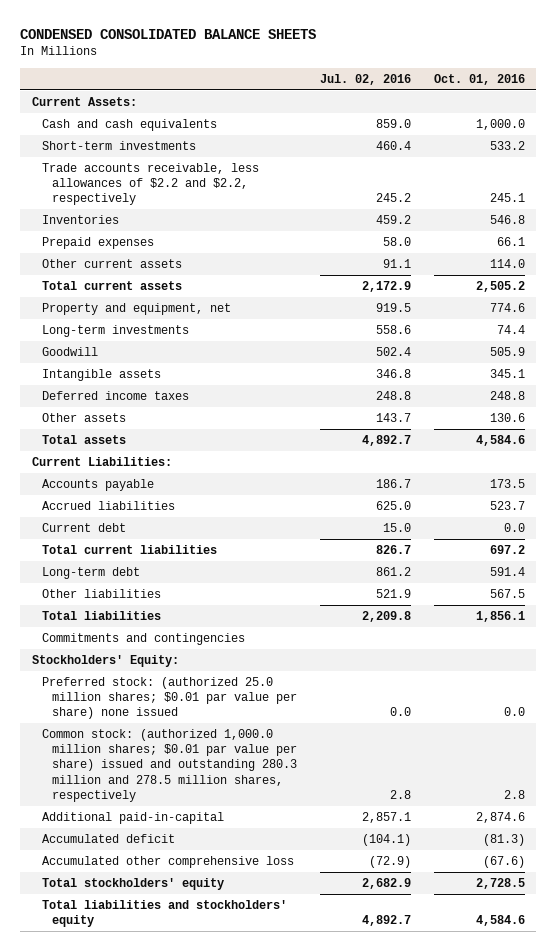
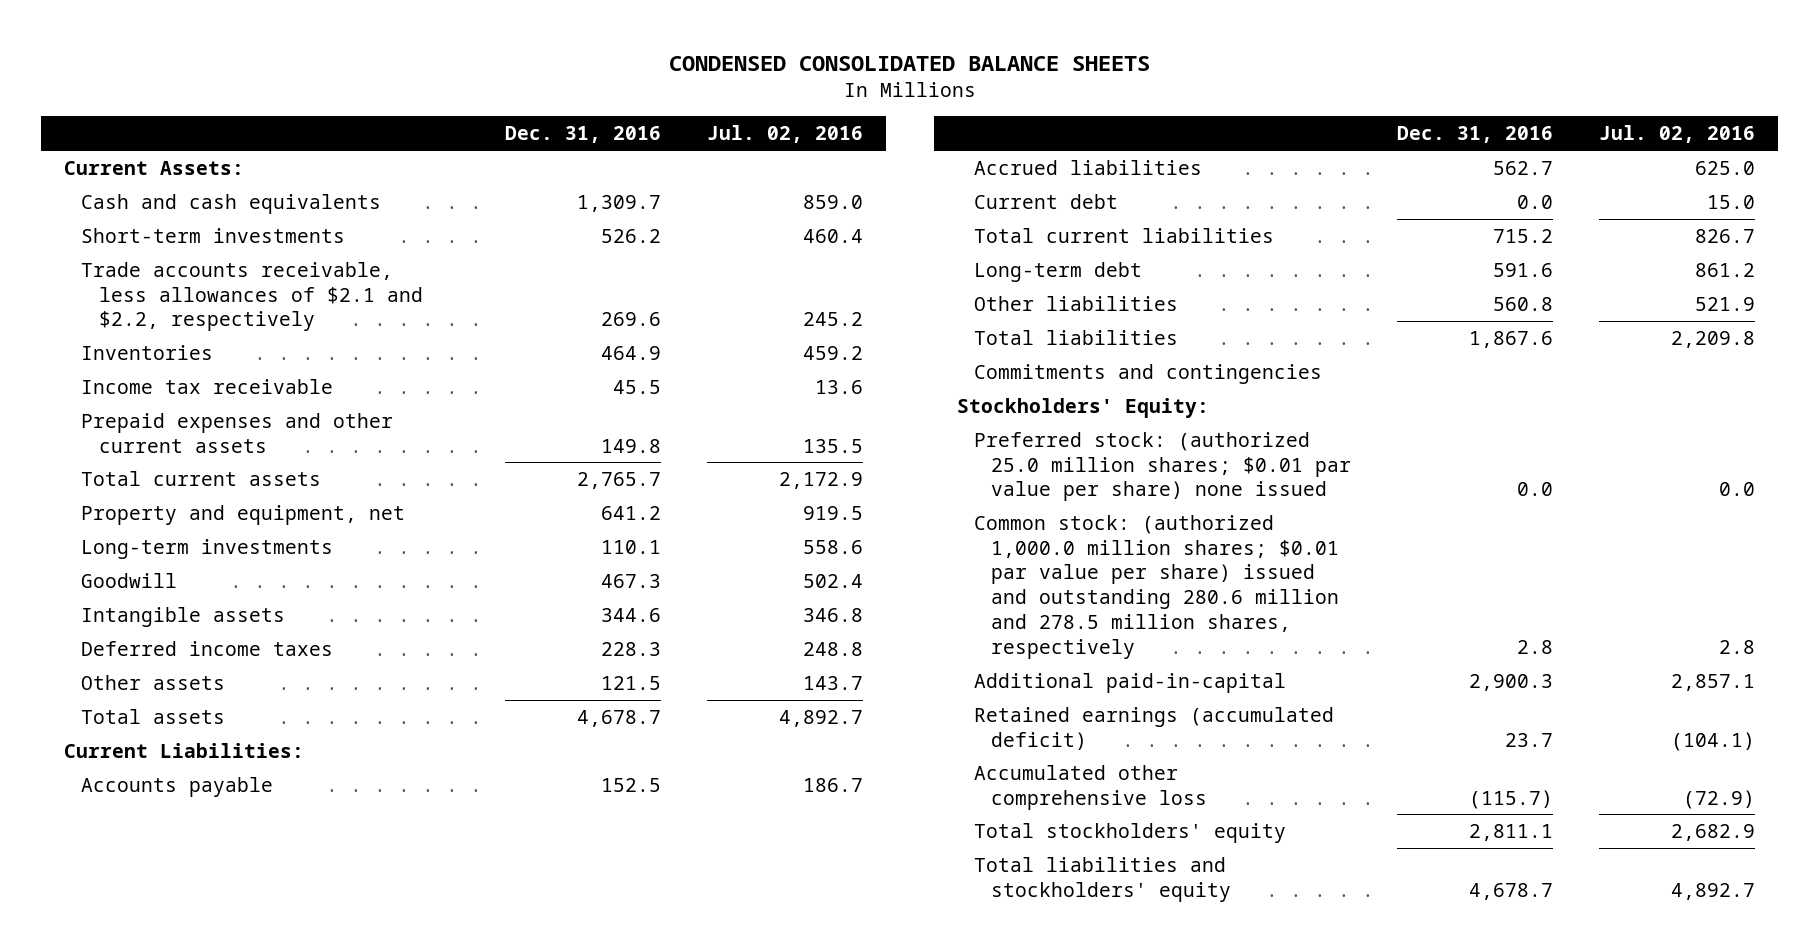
[433,73,525,85] Oct. 01, 2016 -> none
none -> [504,126,661,144] Dec. 31, 2016
[41,163,259,206] Trade accounts receivable, less allowances of $2.2 and $2.2, respectively -> [81,261,423,332] Trade accounts receivable, less allowances of $2.1 and $2.2, respectively
[41,259,182,269] Other current assets -> none
none -> [81,378,334,394] Income tax receivable
[41,237,154,250] Prepaid expenses -> [81,412,394,453] Prepaid expenses and other current assets
[382,237,411,247] 58.0 -> [802,438,863,453] 135.5
[41,729,298,802] Common stock: (authorized 1,000.0 million shares; $0.01 par value per share) issued and outstanding 280.3 million and 278.5 million shares, respectively -> [974,514,1340,659] Common stock: (authorized 1,000.0 million shares; $0.01 par value per share) issued and outstanding 280.6 million and 278.5 million shares, respectively
[41,834,175,844] Accumulated deficit -> [974,706,1335,750] Retained earnings (accumulated deficit)

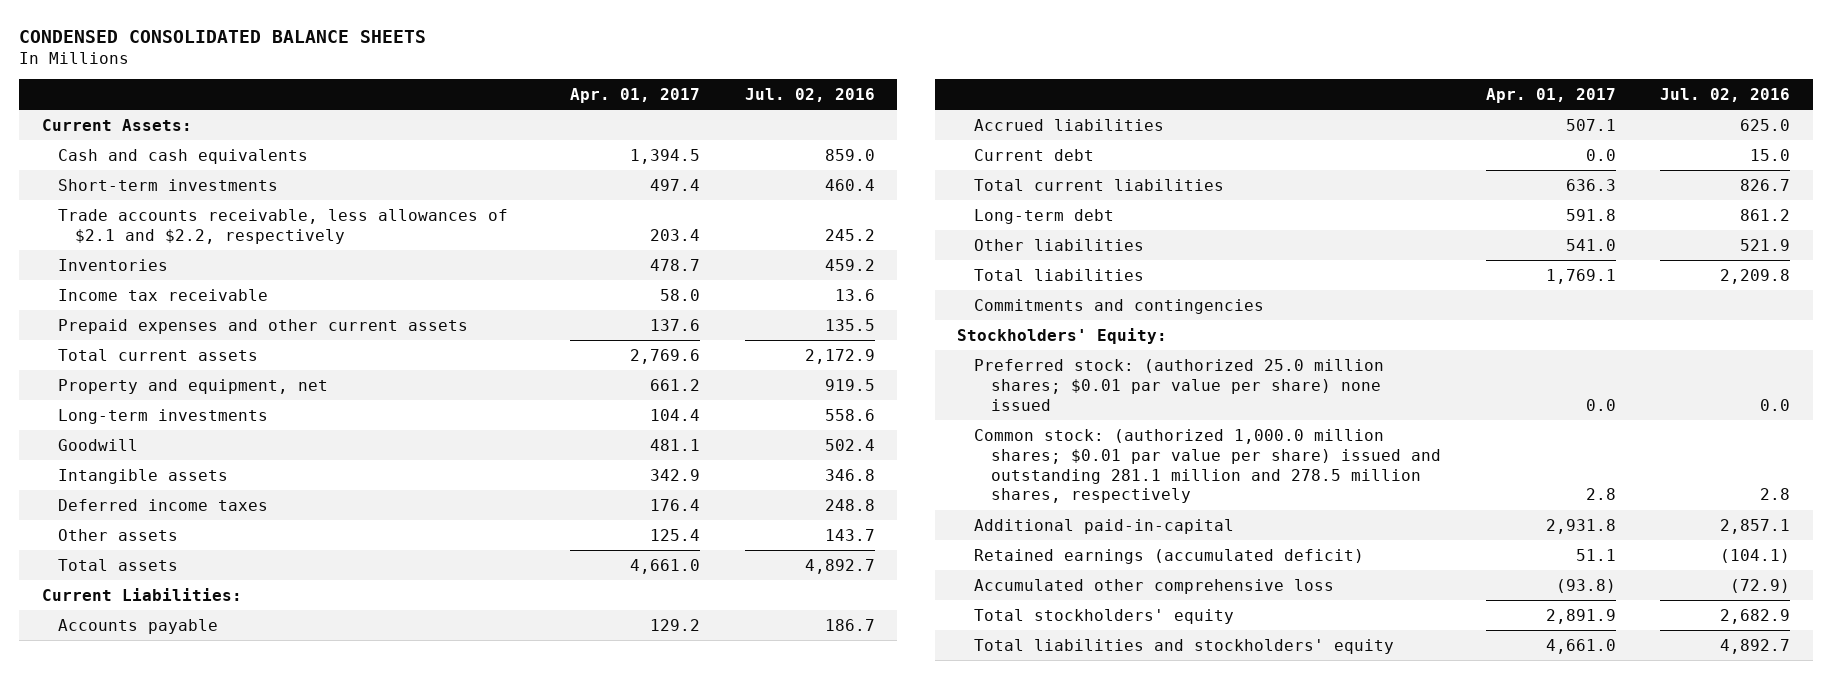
[504,126,661,144] Dec. 31, 2016 -> none
none -> [570,87,701,103] Apr. 01, 2017
[974,514,1340,659] Common stock: (authorized 1,000.0 million shares; $0.01 par value per share) issued and outstanding 280.6 million and 278.5 million shares, respectively -> [974,428,1442,504] Common stock: (authorized 1,000.0 million shares; $0.01 par value per share) issued and outstanding 281.1 million and 278.5 million shares, respectively

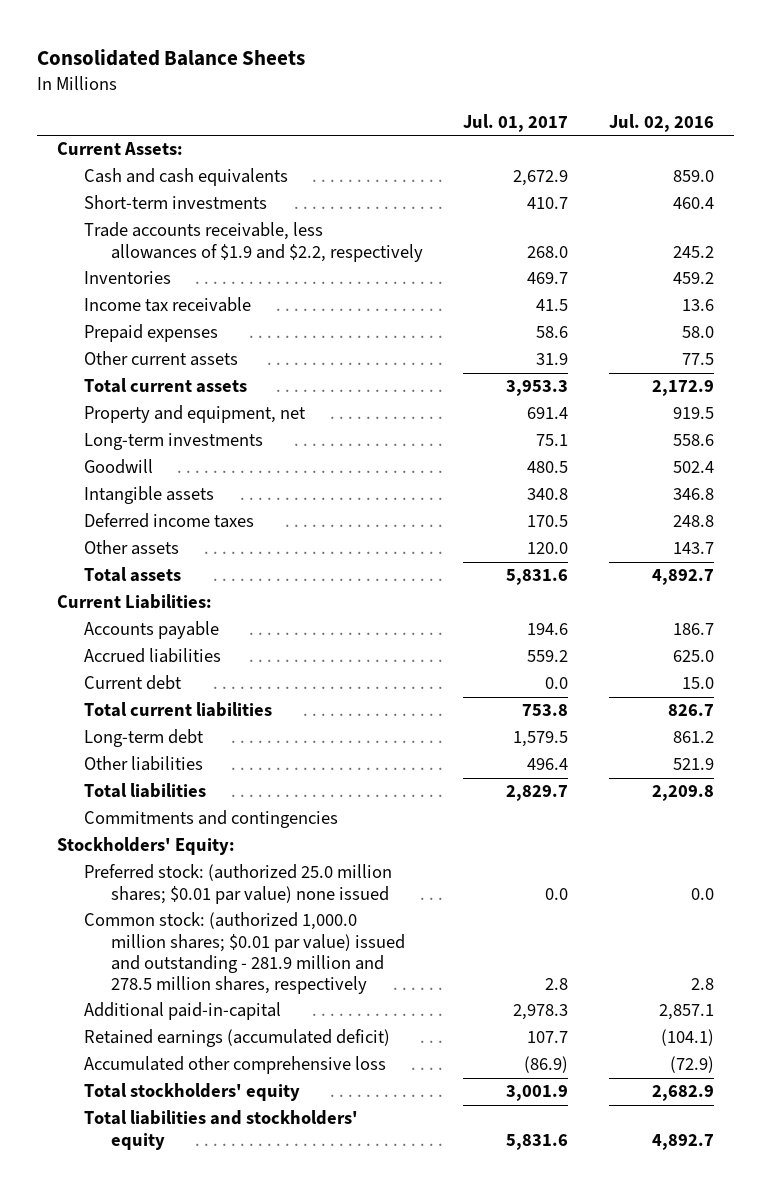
[19,29,427,43] CONDENSED CONSOLIDATED BALANCE SHEETS -> [36,49,305,67] Consolidated Balance Sheets
[570,87,701,103] Apr. 01, 2017 -> none
none -> [463,113,569,132] Jul. 01, 2017
[58,208,509,244] Trade accounts receivable, less allowances of $2.1 and $2.2, respectively -> [83,222,424,262] Trade accounts receivable, less allowances of $1.9 and $2.2, respectively
[58,318,469,334] Prepaid expenses and other current assets -> [83,324,218,343] Prepaid expenses
[824,318,875,331] 135.5 -> [681,326,714,339] 58.0
none -> [83,351,238,367] Other current assets
[974,358,1385,411] Preferred stock: (authorized 25.0 million shares; $0.01 par value per share) none issued -> [83,864,392,904] Preferred stock: (authorized 25.0 million shares; $0.01 par value) none issued
[974,428,1442,504] Common stock: (authorized 1,000.0 million shares; $0.01 par value per share) issued and outstanding 281.1 million and 278.5 million shares, respectively -> [83,912,406,995] Common stock: (authorized 1,000.0 million shares; $0.01 par value) issued and outstanding - 281.9 million and 278.5 million shares, respectively

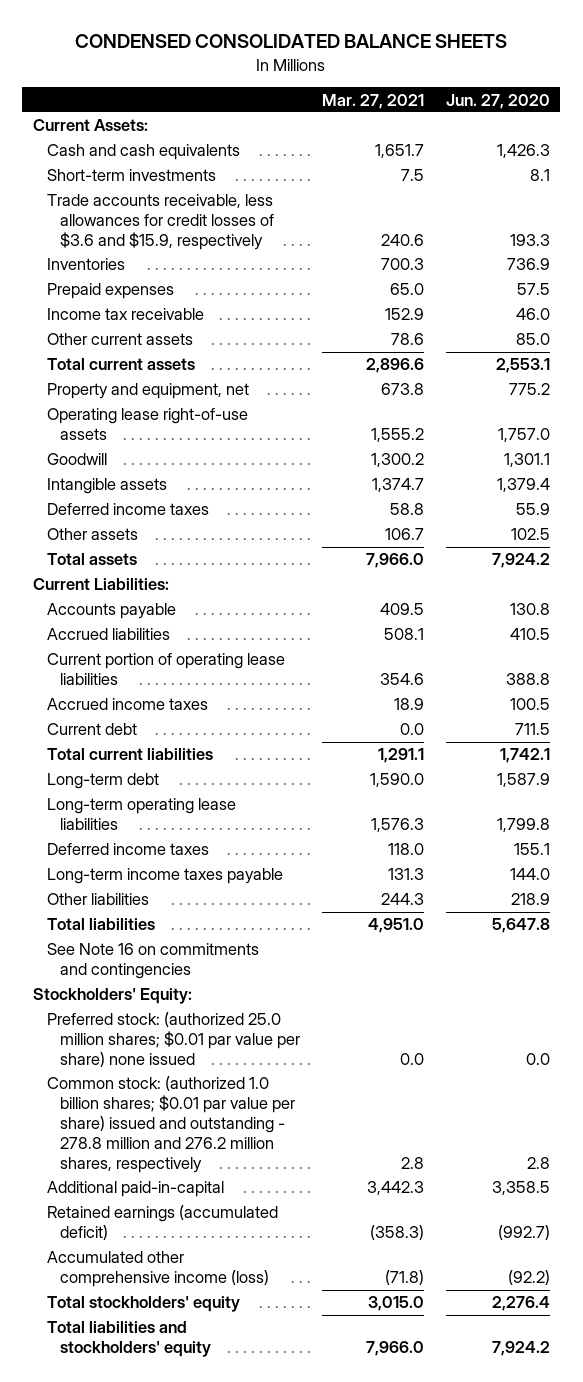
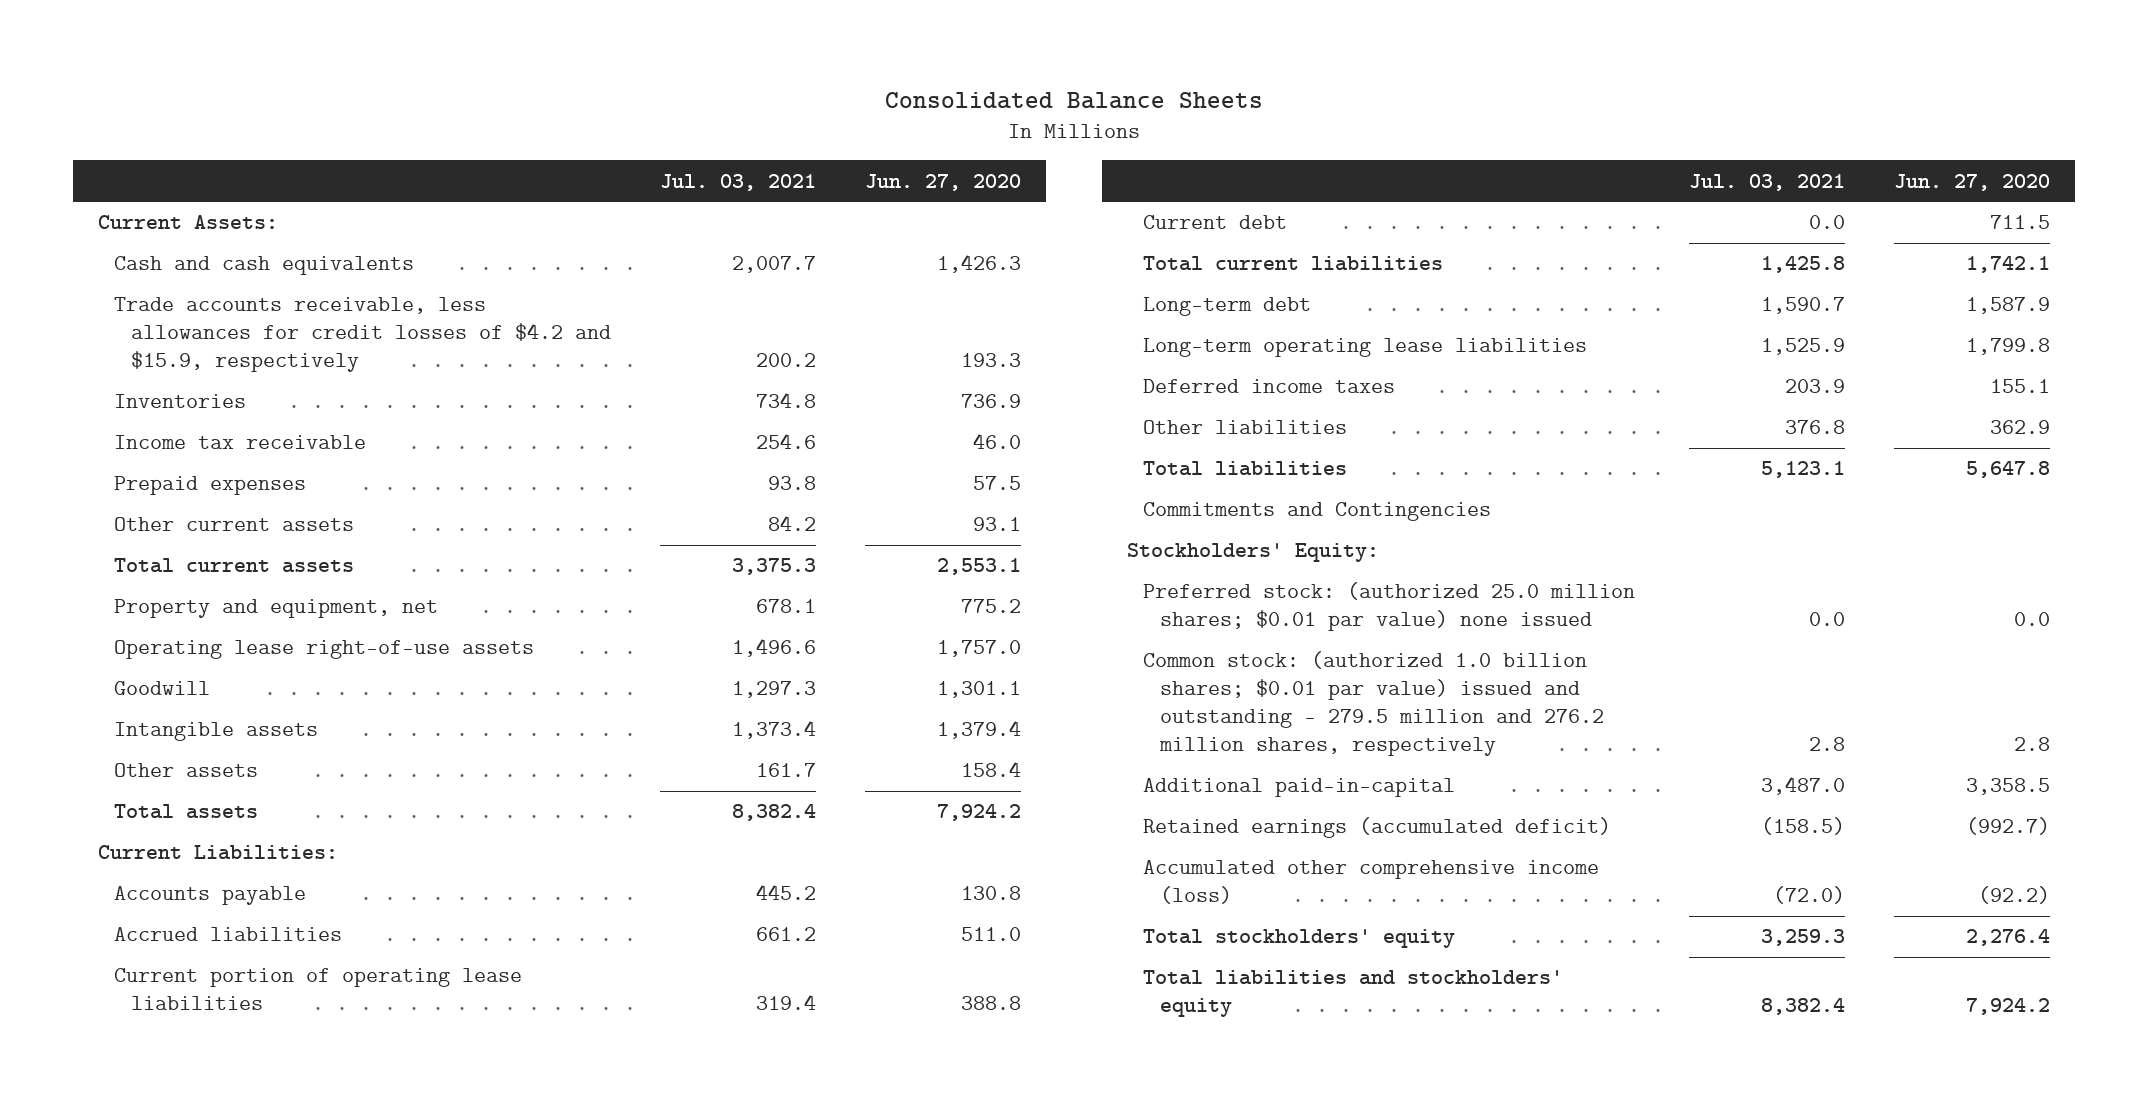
[75,34,508,49] CONDENSED CONSOLIDATED BALANCE SHEETS -> [884,91,1263,109] Consolidated Balance Sheets
[321,93,424,109] Mar. 27, 2021 -> none
none -> [660,173,817,191] Jul. 03, 2021
[46,169,216,182] Short-term investments -> none
[46,194,275,251] Trade accounts receivable, less allowances for credit losses of $3.6 and $15.9, respectively -> [114,297,611,373] Trade accounts receivable, less allowances for credit losses of $4.2 and $15.9, respectively
[46,283,174,300] Prepaid expenses -> [114,476,307,496] Prepaid expenses
[515,333,550,346] 85.0 -> [973,517,1022,532] 93.1
[46,503,209,516] Deferred income taxes -> none
[510,528,550,541] 102.5 -> [961,761,1022,778] 158.4
[509,628,550,641] 410.5 -> [961,927,1022,942] 511.0
[46,698,208,711] Accrued income taxes -> none
[46,868,283,885] Long-term income taxes payable -> none
[510,893,550,906] 218.9 -> [1990,420,2051,435] 362.9
[46,943,259,980] See Note 16 on commitments and contingencies -> [1143,502,1492,522] Commitments and Contingencies
[46,1012,301,1068] Preferred stock: (authorized 25.0 million shares; $0.01 par value per share) none issued -> [1143,582,1636,632] Preferred stock: (authorized 25.0 million shares; $0.01 par value) none issued
[46,1076,296,1173] Common stock: (authorized 1.0 billion shares; $0.01 par value per share) issued and outstanding - 278.8 million and 276.2 million shares, respectively -> [1143,651,1604,756] Common stock: (authorized 1.0 billion shares; $0.01 par value) issued and outstanding - 279.5 million and 276.2 million shares, respectively

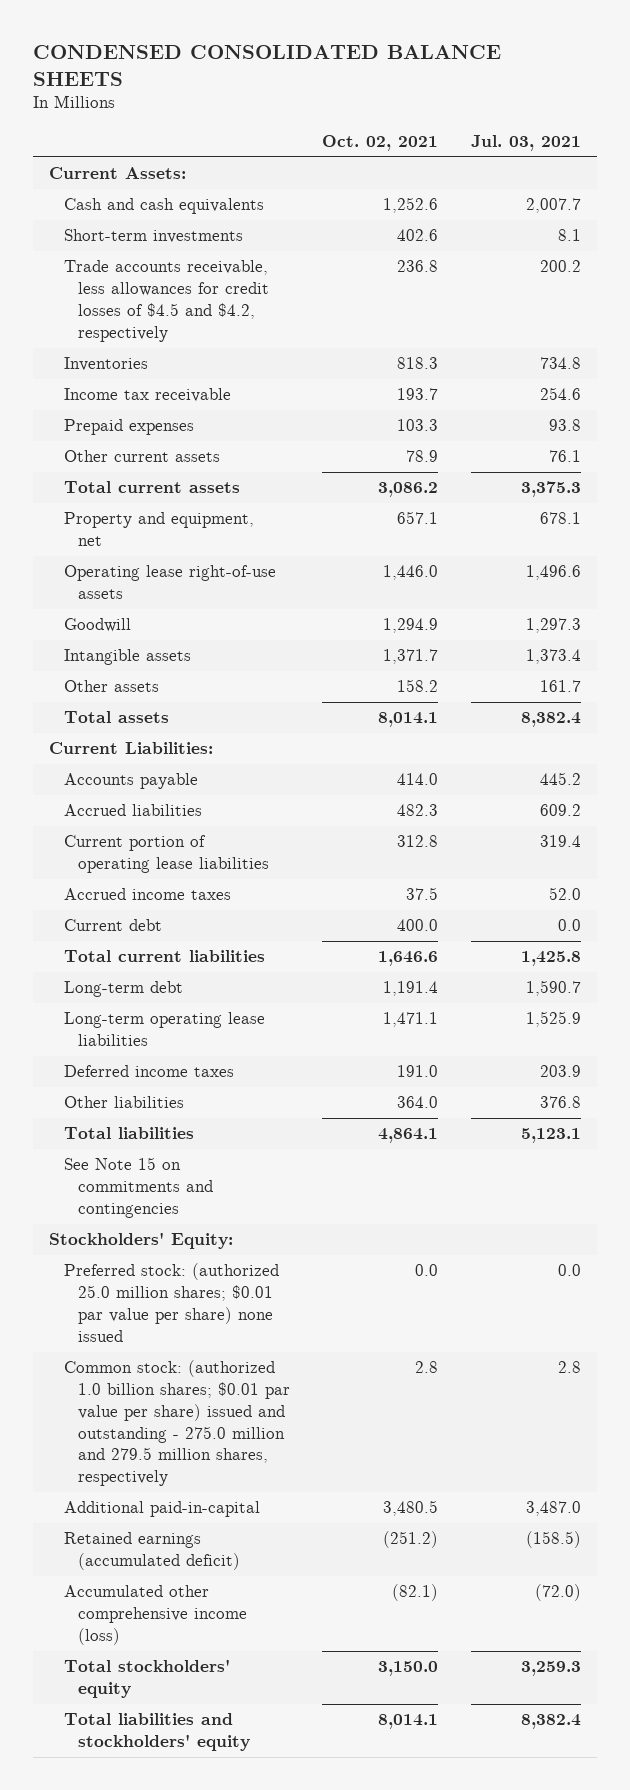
[884,91,1263,109] Consolidated Balance Sheets -> [32,45,501,86] CONDENSED CONSOLIDATED BALANCE SHEETS
[865,173,1022,191] Jun. 27, 2020 -> none
none -> [322,134,439,151] Oct. 02, 2021
none -> [63,229,243,244] Short-term investments
[114,297,611,373] Trade accounts receivable, less allowances for credit losses of $4.2 and $15.9, respectively -> [63,260,270,342] Trade accounts receivable, less allowances for credit losses of $4.5 and $4.2, respectively
[768,515,817,532] 84.2 -> [548,450,581,463] 76.1
[756,927,817,942] 661.2 -> [539,804,581,817] 609.2
none -> [63,888,231,901] Accrued income taxes
[1143,502,1492,522] Commitments and Contingencies -> [63,1157,214,1218] See Note 15 on commitments and contingencies
[1143,582,1636,632] Preferred stock: (authorized 25.0 million shares; $0.01 par value) none issued -> [63,1263,279,1342] Preferred stock: (authorized 25.0 million shares; $0.01 par value per share) none issued
[1143,651,1604,756] Common stock: (authorized 1.0 billion shares; $0.01 par value) issued and outstanding - 279.5 million and 276.2 million shares, respectively -> [63,1360,291,1487] Common stock: (authorized 1.0 billion shares; $0.01 par value per share) issued and outstanding - 275.0 million and 279.5 million shares, respectively

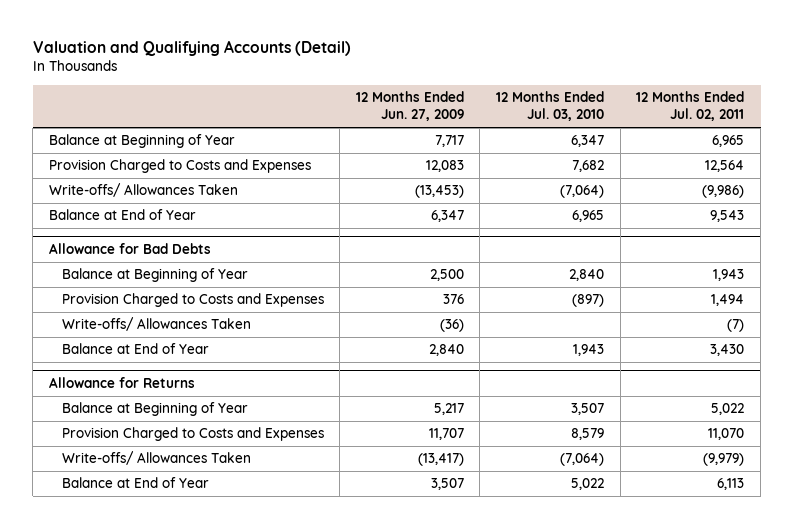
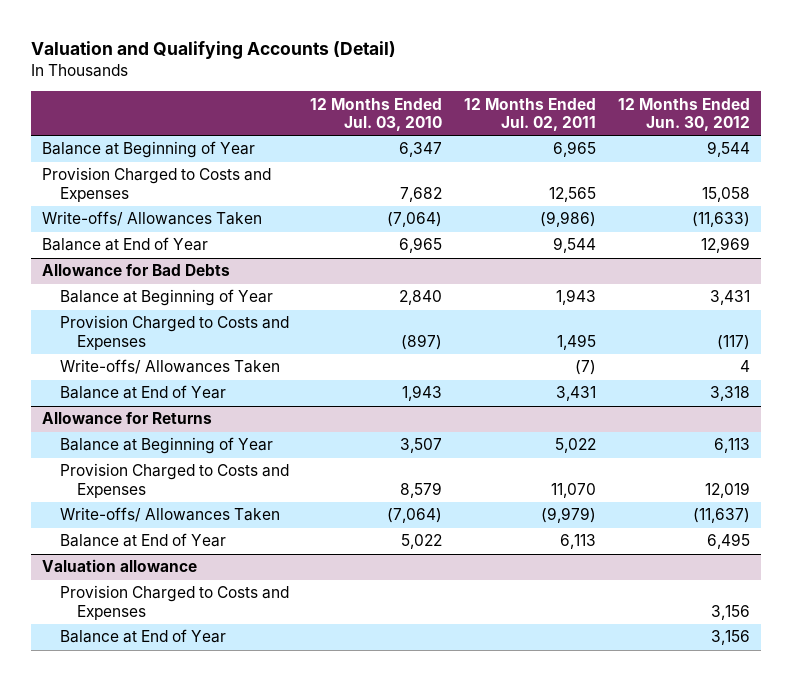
[355,91,464,122] 12 Months Ended Jun. 27, 2009 -> none
none -> [617,97,750,131] 12 Months Ended Jun. 30, 2012
[705,160,745,173] 12,564 -> [549,186,597,202] 12,565
[710,210,745,223] 9,543 -> [553,237,597,254] 9,544
[711,294,745,307] 1,494 -> [557,333,597,350] 1,495
[710,344,745,357] 3,430 -> [556,386,597,402] 3,431
none -> [42,559,198,573] Valuation allowance
none -> [59,585,289,620] Provision Charged to Costs and Expenses
none -> [59,629,226,644] Balance at End of Year

